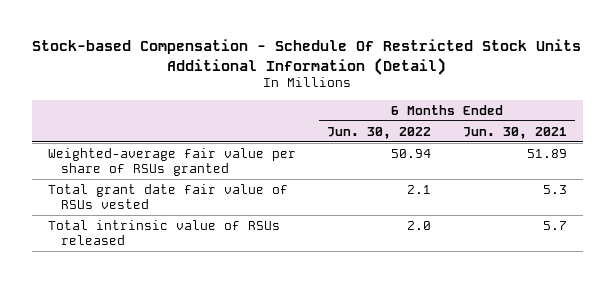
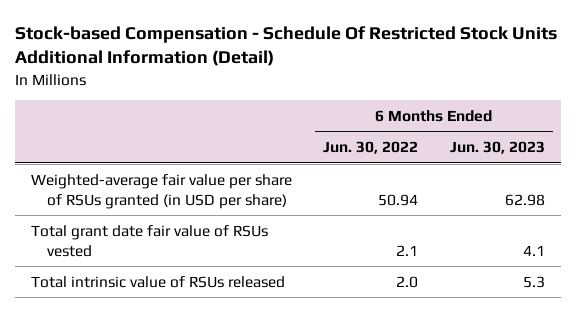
[462,126,567,139] Jun. 30, 2021 -> none
none -> [450,141,546,155] Jun. 30, 2023
[47,147,296,176] Weighted-average fair value per share of RSUs granted -> [30,173,292,209] Weighted-average fair value per share of RSUs granted (in USD per share)

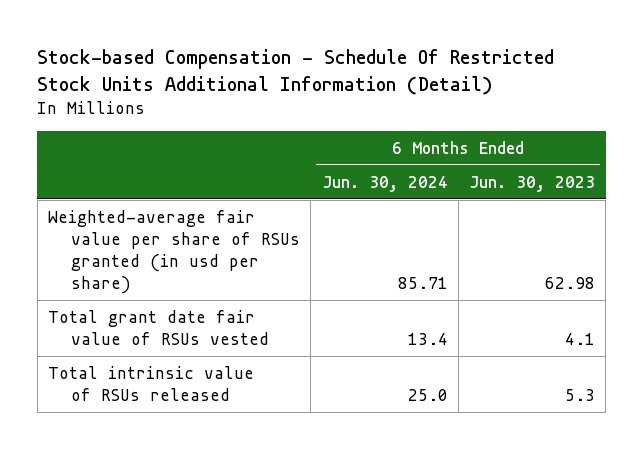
[323,141,419,155] Jun. 30, 2022 -> none
none -> [321,175,448,192] Jun. 30, 2024
[30,173,292,209] Weighted-average fair value per share of RSUs granted (in USD per share) -> [47,209,301,294] Weighted-average fair value per share of RSUs granted (in usd per share)

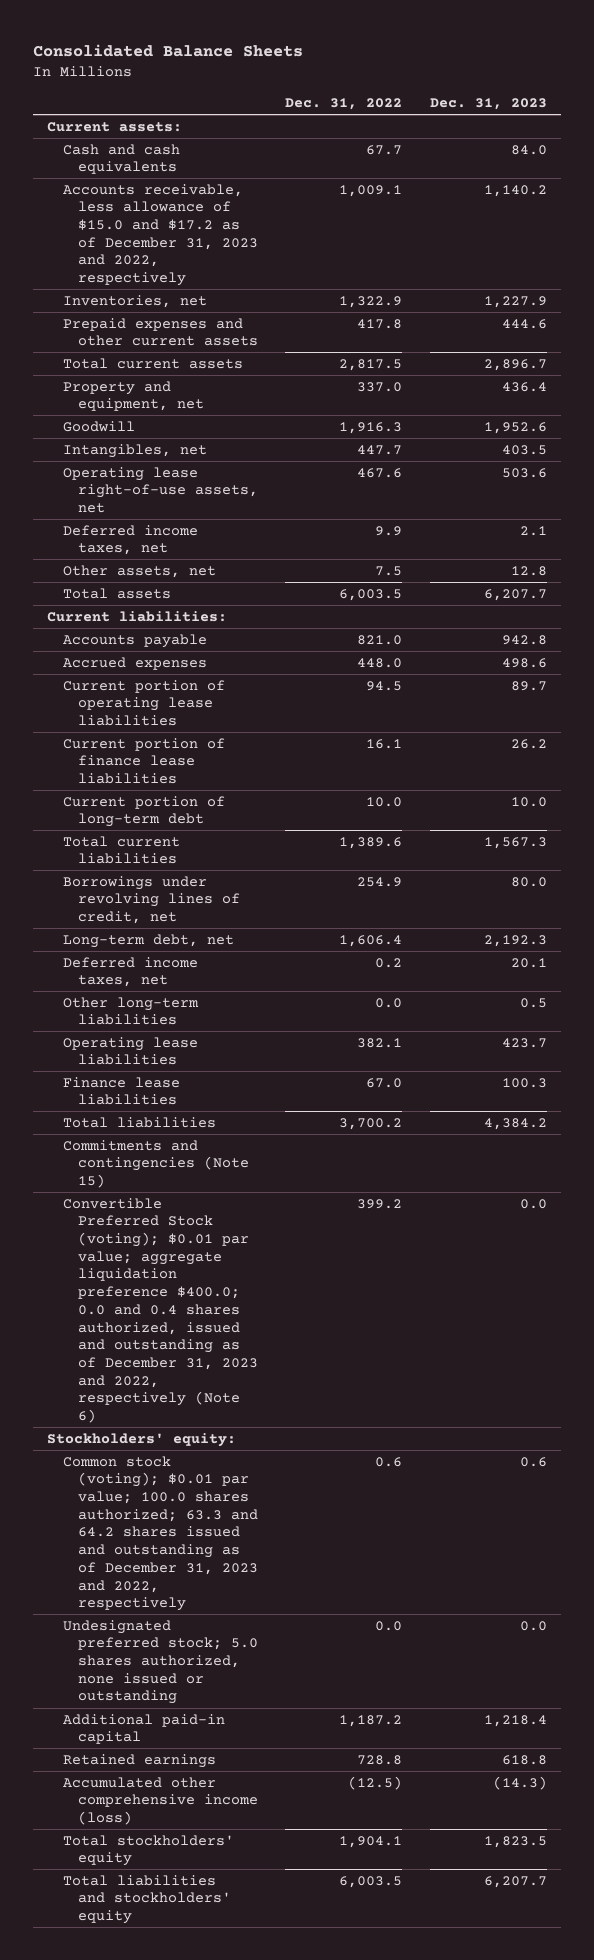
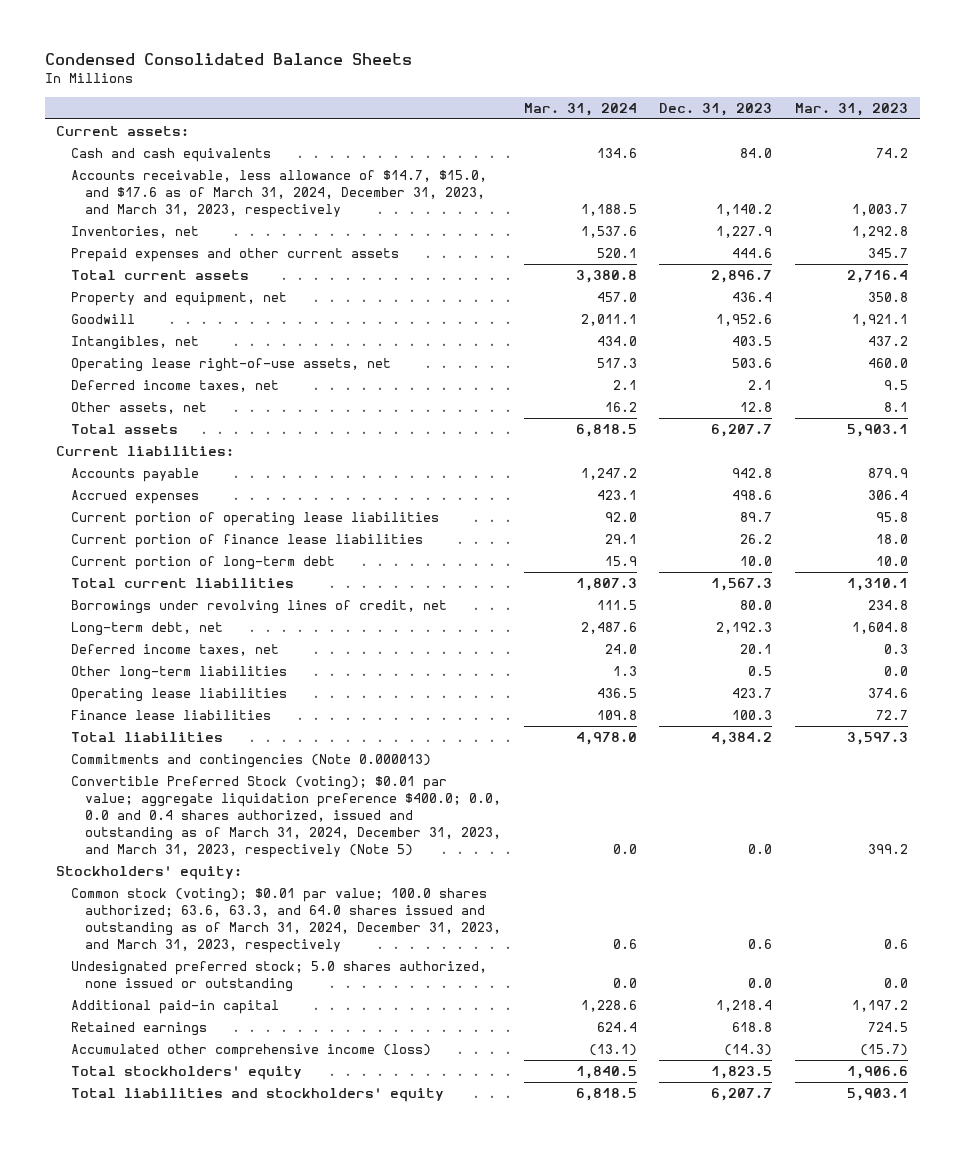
[33,44,304,58] Consolidated Balance Sheets -> [44,53,412,66] Condensed Consolidated Balance Sheets
[285,97,403,110] Dec. 31, 2022 -> none
none -> [523,102,637,116] Mar. 31, 2024
none -> [795,102,909,116] Mar. 31, 2023
[62,183,258,287] Accounts receivable, less allowance of $15.0 and $17.2 as of December 31, 2023 and 2022, respectively -> [70,170,487,219] Accounts receivable, less allowance of $14.7, $15.0, and $17.6 as of March 31, 2024, December 31, 2023, and March 31, 2023, respectively
[62,1139,249,1189] Commitments and contingencies (Note 15) -> [70,754,431,769] Commitments and contingencies (Note 0.000013)
[62,1197,258,1423] Convertible Preferred Stock (voting); $0.01 par value; aggregate liquidation preference $400.0; 0.0 and 0.4 shares authorized, issued and outstanding as of December 31, 2023 and 2022, respectively (Note 6) -> [70,776,501,859] Convertible Preferred Stock (voting); $0.01 par value; aggregate liquidation preference $400.0; 0.0, 0.0 and 0.4 shares authorized, issued and outstanding as of March 31, 2024, December 31, 2023, and March 31, 2023, respectively (Note 5)
[62,1455,258,1612] Common stock (voting); $0.01 par value; 100.0 shares authorized; 63.3 and 64.2 shares issued and outstanding as of December 31, 2023 and 2022, respectively -> [70,888,501,954] Common stock (voting); $0.01 par value; 100.0 shares authorized; 63.6, 63.3, and 64.0 shares issued and outstanding as of March 31, 2024, December 31, 2023, and March 31, 2023, respectively

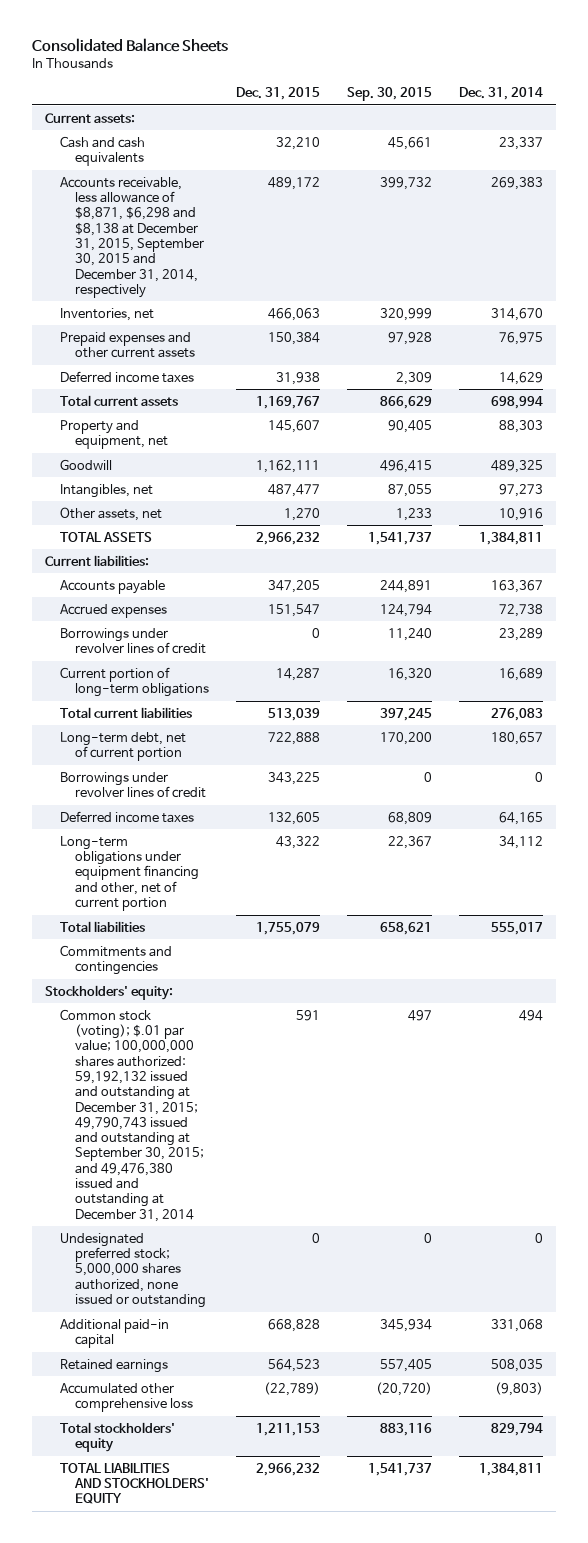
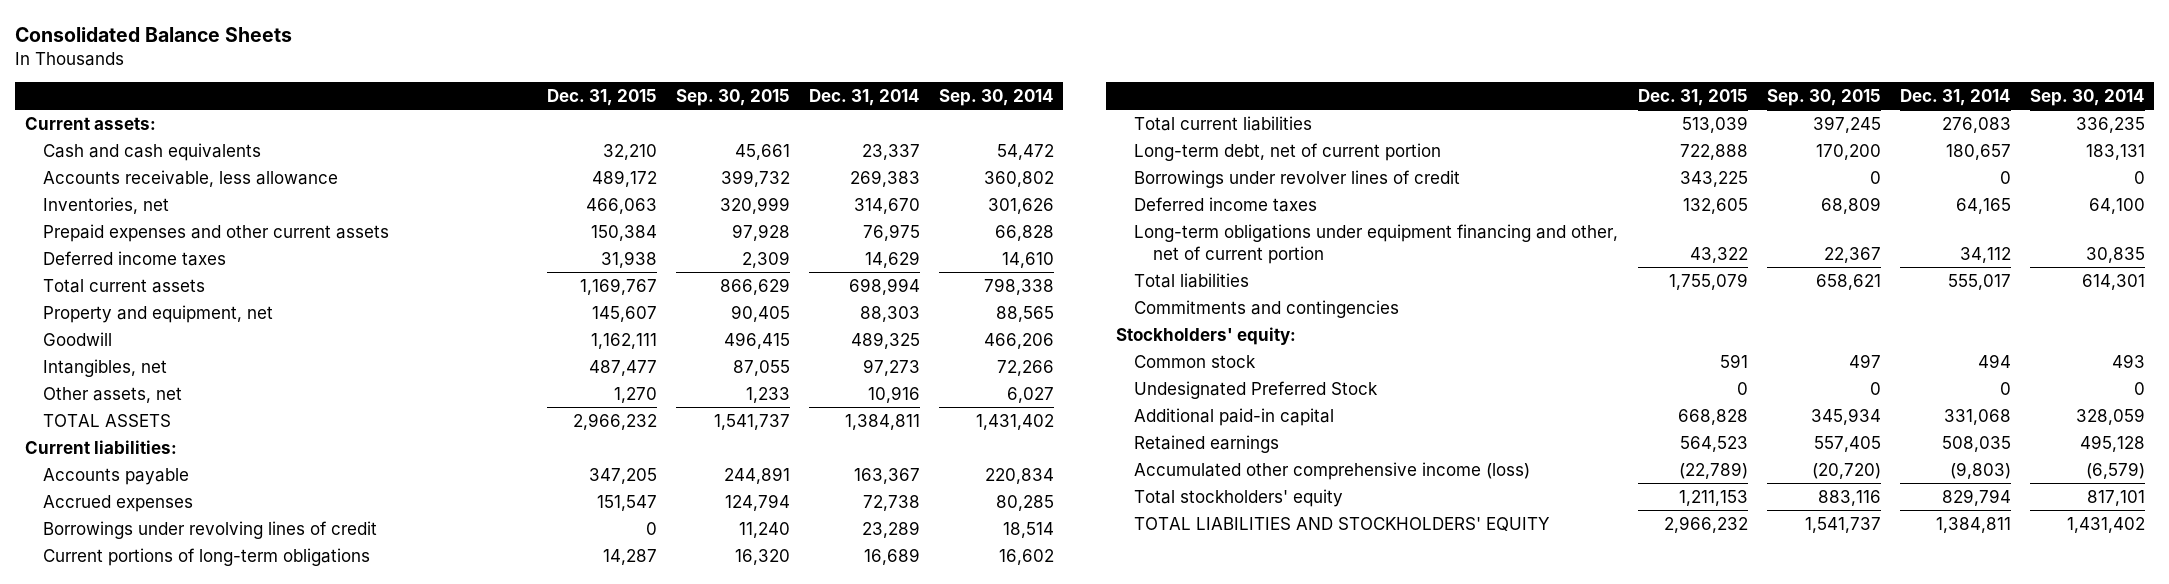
none -> [938,88,1054,106] Sep. 30, 2014
[60,176,204,298] Accounts receivable, less allowance of $8,871, $6,298 and $8,138 at December 31, 2015, September 30, 2015 and December 31, 2014, respectively -> [43,169,339,187] Accounts receivable, less allowance
[60,627,206,654] Borrowings under revolver lines of credit -> [43,520,378,539] Borrowings under revolving lines of credit
[60,666,209,697] Current portion of long-term obligations -> [43,547,371,566] Current portions of long-term obligations
[60,1008,204,1222] Common stock (voting); $.01 par value; 100,000,000 shares authorized: 59,192,132 issued and outstanding at December 31, 2015; 49,790,743 issued and outstanding at September 30, 2015; and 49,476,380 issued and outstanding at December 31, 2014 -> [1134,354,1257,368] Common stock
[60,1232,206,1308] Undesignated preferred stock; 5,000,000 shares authorized, none issued or outstanding -> [1134,380,1379,399] Undesignated Preferred Stock
[60,1382,193,1412] Accumulated other comprehensive loss -> [1134,461,1531,480] Accumulated other comprehensive income (loss)

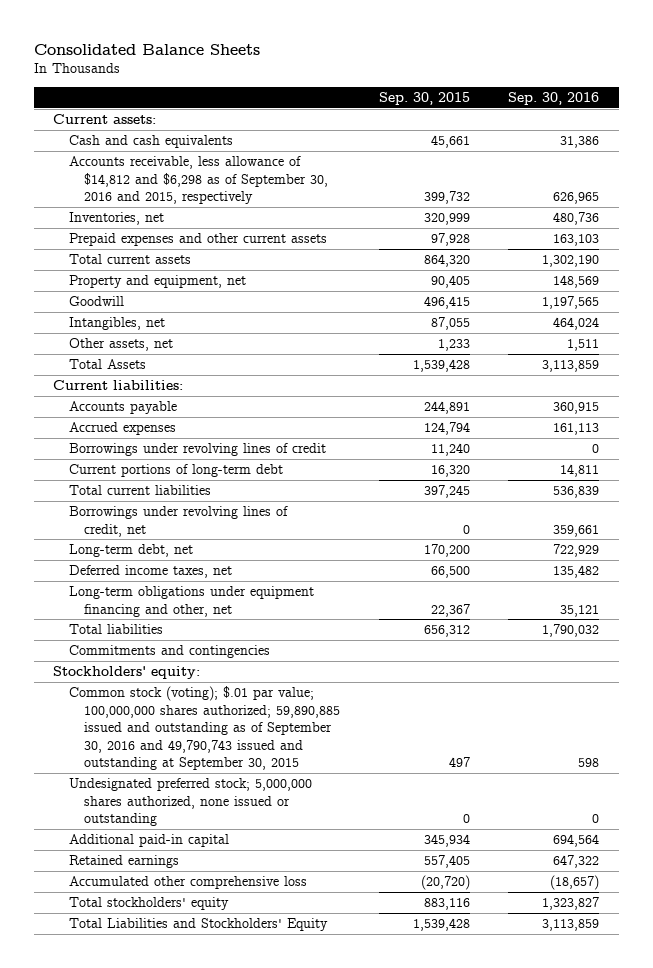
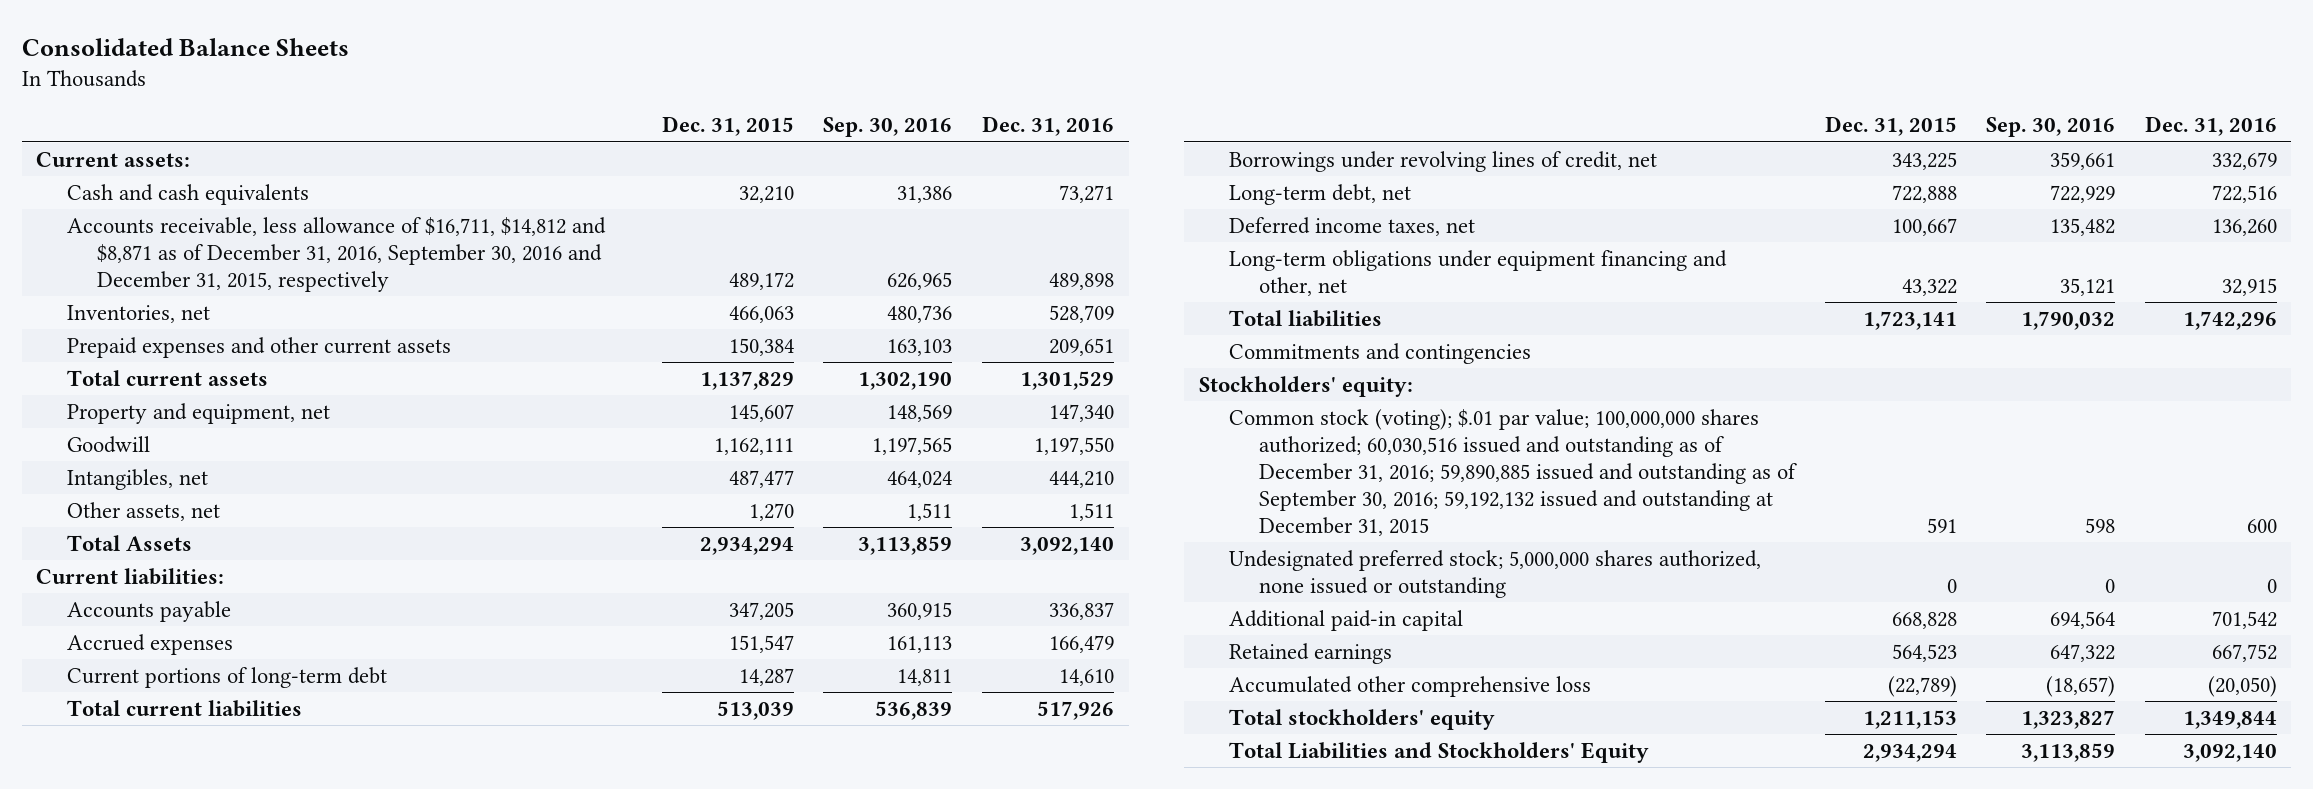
[378,91,470,105] Sep. 30, 2015 -> none
none -> [662,116,795,137] Dec. 31, 2015
none -> [981,116,1114,137] Dec. 31, 2016
[68,156,328,205] Accounts receivable, less allowance of $14,812 and $6,298 as of September 30, 2016 and 2015, respectively -> [66,216,606,292] Accounts receivable, less allowance of $16,711, $14,812 and $8,871 as of December 31, 2016, September 30, 2016 and December 31, 2015, respectively
[68,443,326,457] Borrowings under revolving lines of credit -> none
[68,686,340,771] Common stock (voting); $.01 par value; 100,000,000 shares authorized; 59,890,885 issued and outstanding as of September 30, 2016 and 49,790,743 issued and outstanding at September 30, 2015 -> [1229,408,1798,536] Common stock (voting); $.01 par value; 100,000,000 shares authorized; 60,030,516 issued and outstanding as of December 31, 2016; 59,890,885 issued and outstanding as of September 30, 2016; 59,192,132 issued and outstanding at December 31, 2015

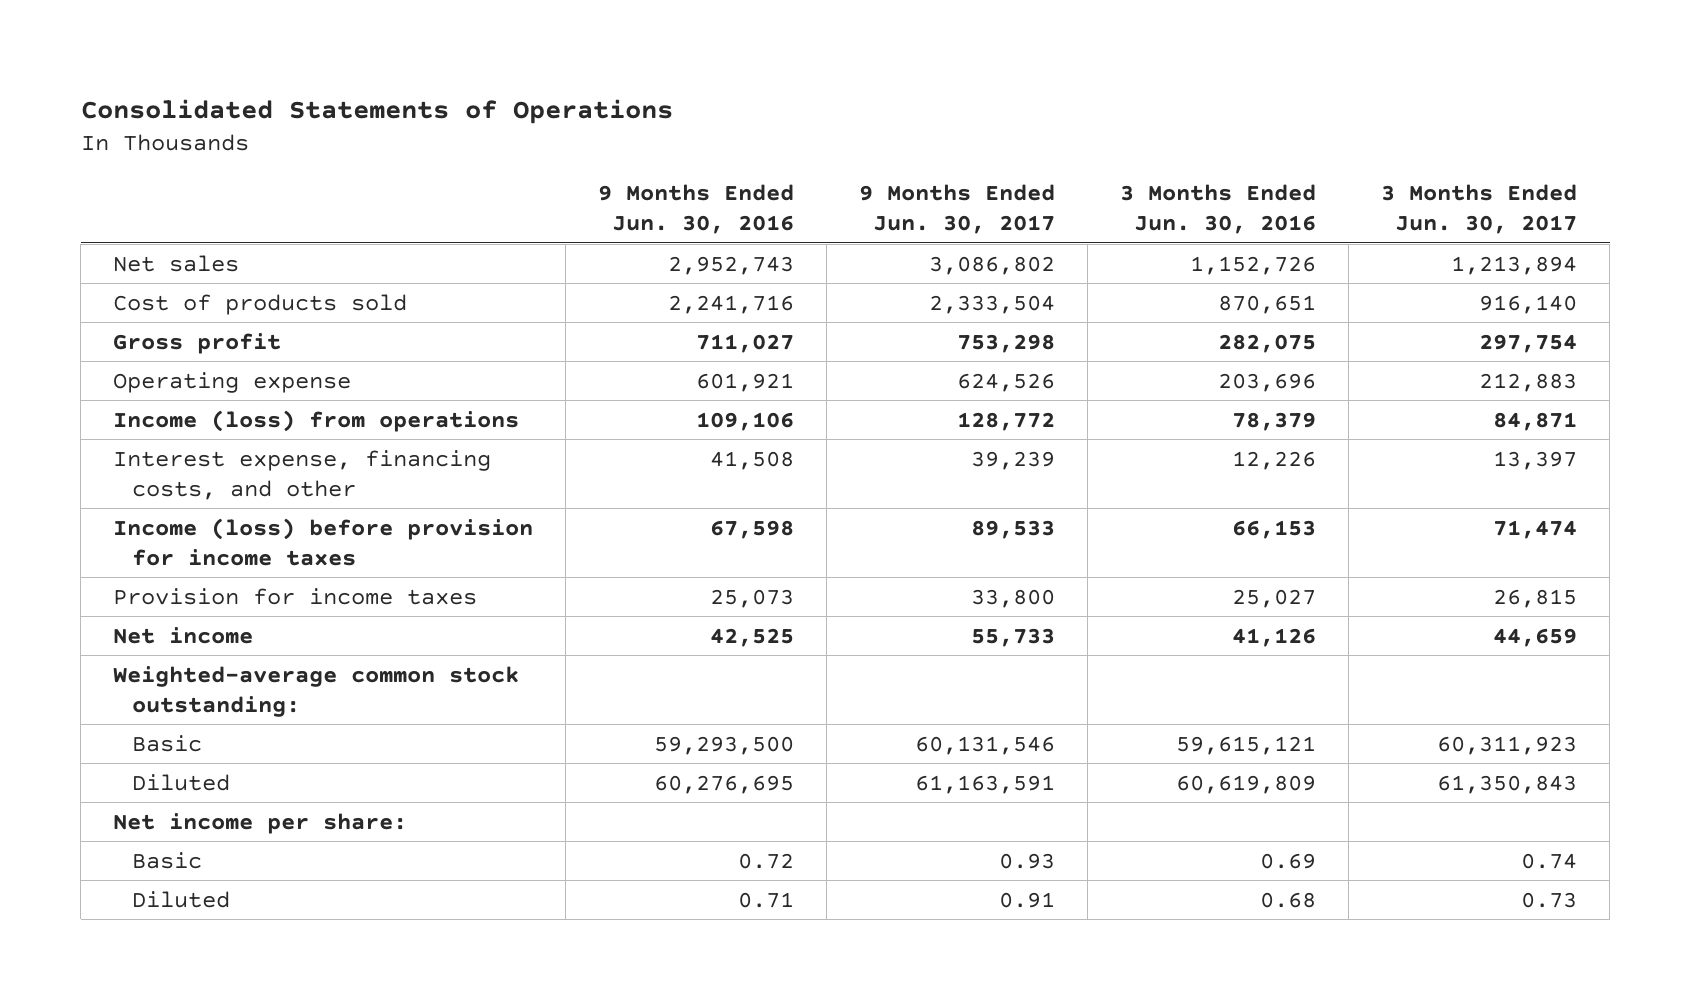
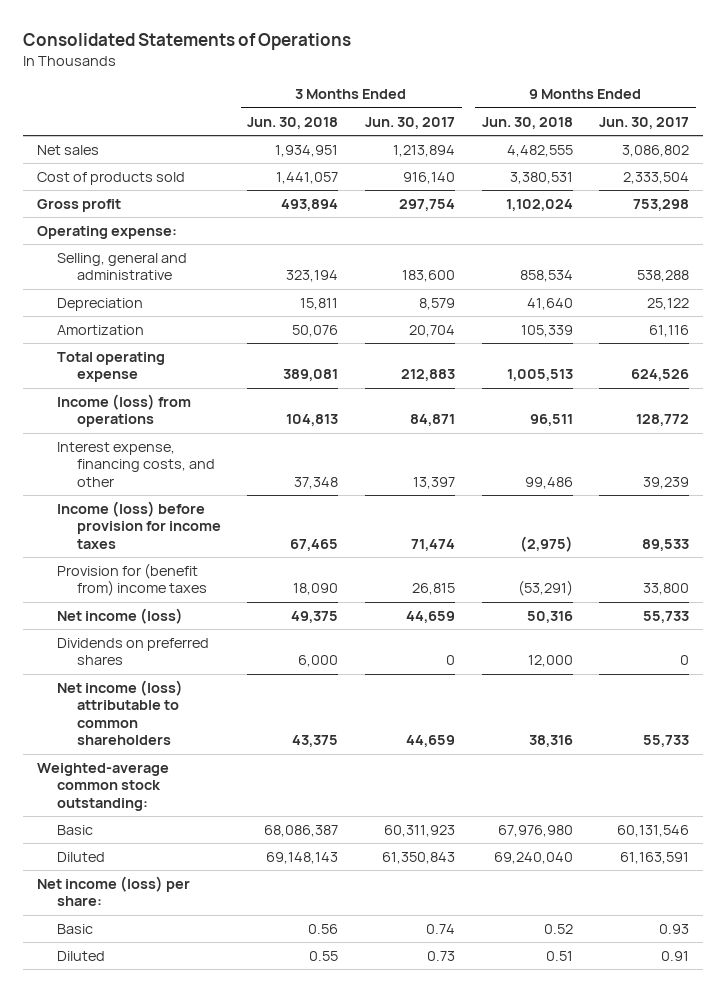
[598,184,795,235] 9 Months Ended Jun. 30, 2016 -> none
[1120,184,1317,235] 3 Months Ended Jun. 30, 2016 -> none
none -> [247,116,339,129] Jun. 30, 2018
none -> [481,116,573,129] Jun. 30, 2018
none -> [36,226,177,240] Operating expense:
none -> [56,253,187,281] Selling, general and administrative
none -> [56,298,143,312] Depreciation
none -> [56,325,144,336] Amortization
[113,371,352,393] Operating expense -> [56,352,165,383] Total operating expense
[113,587,478,605] Provision for income taxes -> [56,563,207,597] Provision for (benefit from) income taxes
[113,626,254,644] Net income -> [56,608,183,625] Net income (loss)
none -> [56,638,209,666] Dividends on preferred shares
none -> [56,680,183,746] Net income (loss) attributable to common shareholders
[113,812,408,834] Net income per share: -> [36,876,190,907] Net income (loss) per share:

